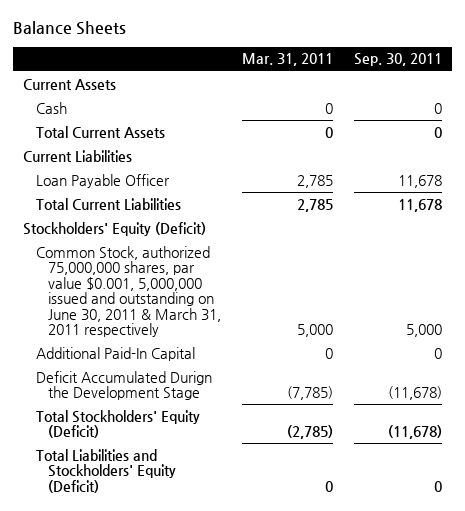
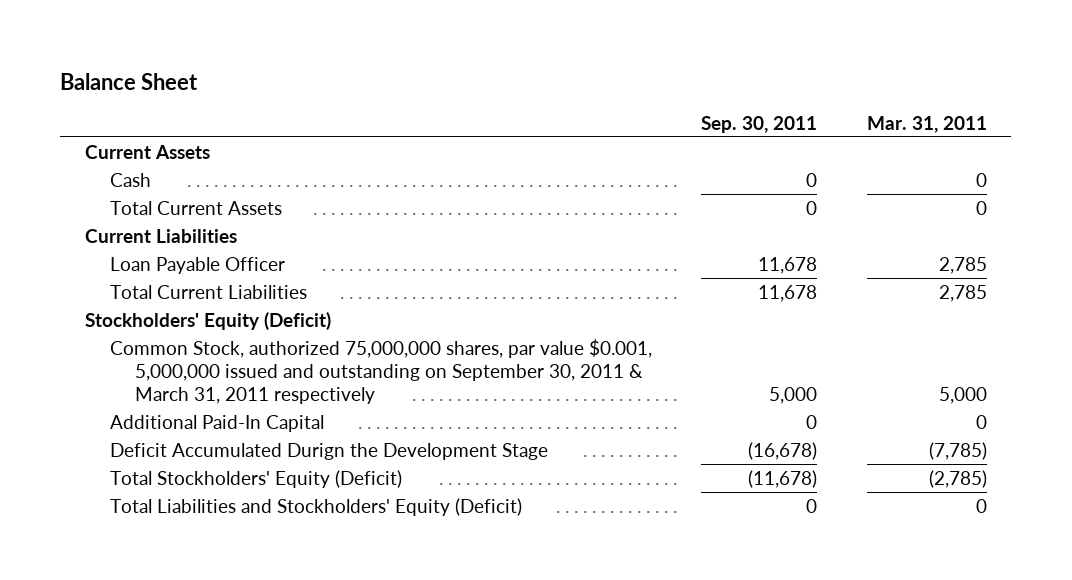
[12,21,126,36] Balance Sheets -> [60,73,199,91] Balance Sheet
[35,245,222,338] Common Stock, authorized 75,000,000 shares, par value $0.001, 5,000,000 issued and outstanding on June 30, 2011 & March 31, 2011 respectively -> [109,338,652,405] Common Stock, authorized 75,000,000 shares, par value $0.001, 5,000,000 issued and outstanding on September 30, 2011 & March 31, 2011 respectively
[387,386,442,401] (11,678) -> [748,441,818,460] (16,678)

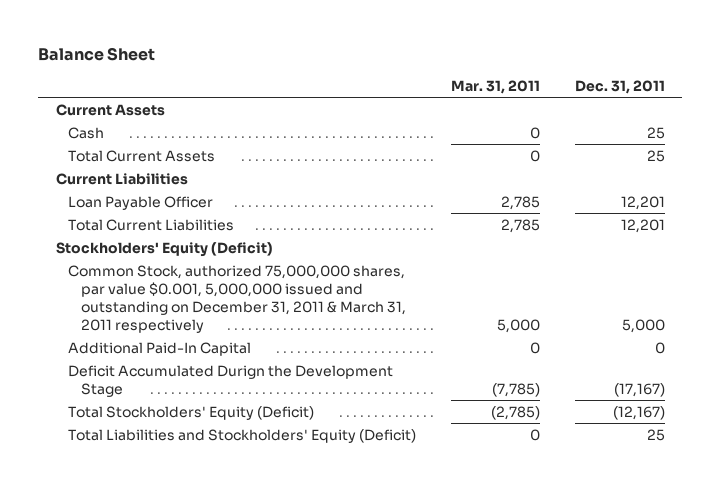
[701,115,818,133] Sep. 30, 2011 -> none
none -> [574,79,665,94] Dec. 31, 2011
[109,338,652,405] Common Stock, authorized 75,000,000 shares, par value $0.001, 5,000,000 issued and outstanding on September 30, 2011 & March 31, 2011 respectively -> [68,264,406,333] Common Stock, authorized 75,000,000 shares, par value $0.001, 5,000,000 issued and outstanding on December 31, 2011 & March 31, 2011 respectively

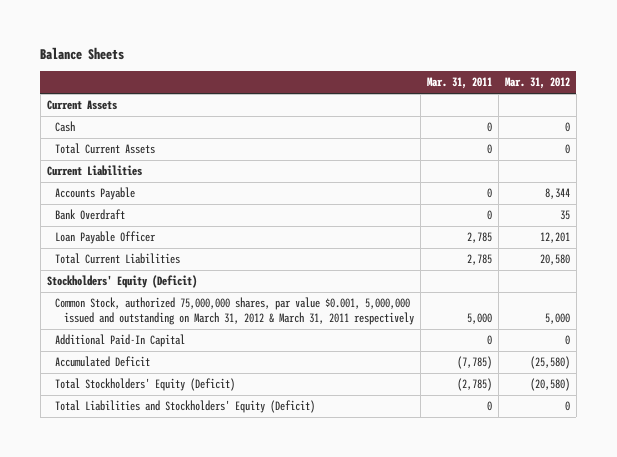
[38,46,156,61] Balance Sheet -> [40,46,125,60] Balance Sheets
[574,79,665,94] Dec. 31, 2011 -> none
none -> [504,77,570,90] Mar. 31, 2012
none -> [55,187,136,201] Accounts Payable
none -> [55,209,126,221] Bank Overdraft
[68,264,406,333] Common Stock, authorized 75,000,000 shares, par value $0.001, 5,000,000 issued and outstanding on December 31, 2011 & March 31, 2011 respectively -> [55,297,415,325] Common Stock, authorized 75,000,000 shares, par value $0.001, 5,000,000 issued and outstanding on March 31, 2012 & March 31, 2011 respectively
[68,364,394,397] Deficit Accumulated Durign the Development Stage -> [55,356,151,368] Accumulated Deficit

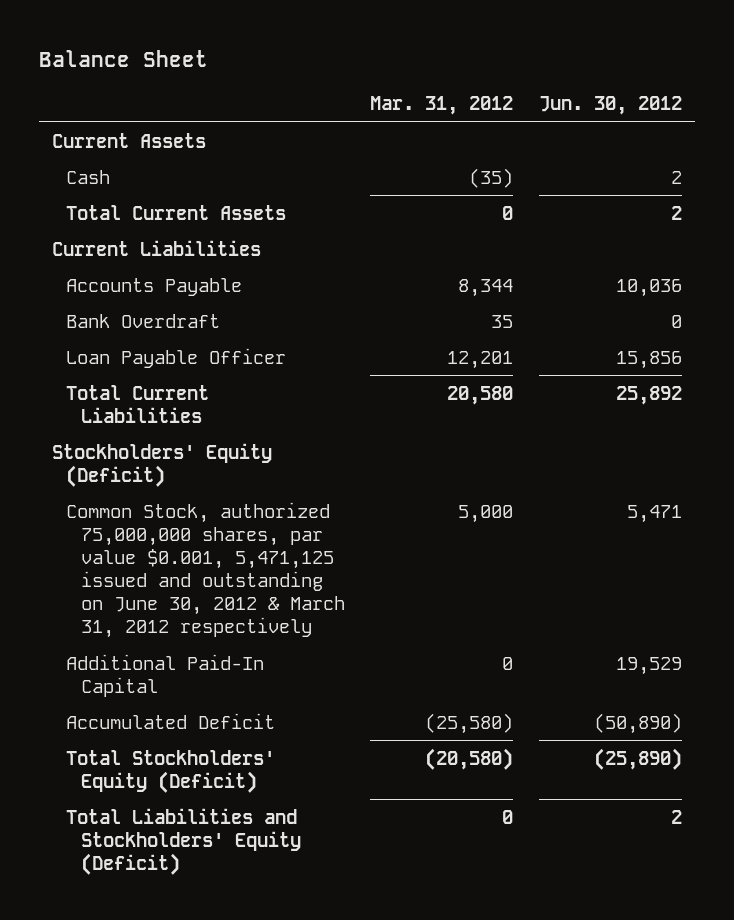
[40,46,125,60] Balance Sheets -> [38,50,208,68] Balance Sheet
[426,77,492,90] Mar. 31, 2011 -> none
none -> [539,96,683,116] Jun. 30, 2012
[564,122,570,133] 0 -> [469,167,514,188] (35)
[55,297,415,325] Common Stock, authorized 75,000,000 shares, par value $0.001, 5,000,000 issued and outstanding on March 31, 2012 & March 31, 2011 respectively -> [66,501,345,639] Common Stock, authorized 75,000,000 shares, par value $0.001, 5,471,125 issued and outstanding on June 30, 2012 & March 31, 2012 respectively

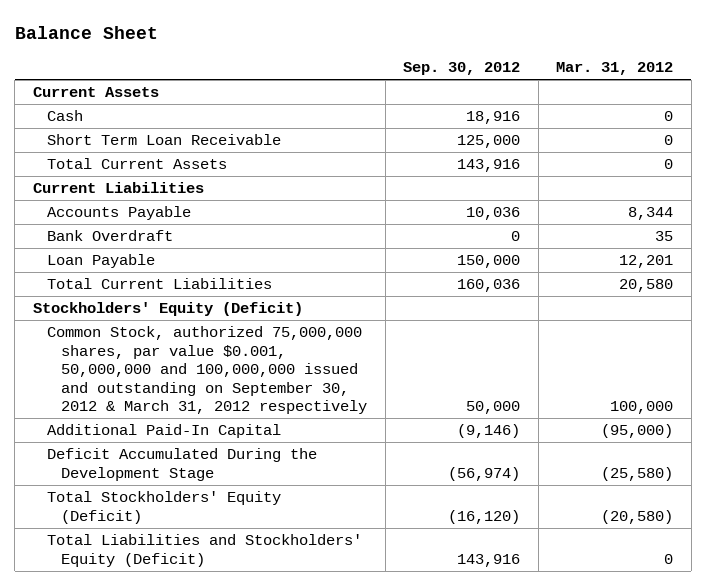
[539,96,683,116] Jun. 30, 2012 -> none
none -> [403,62,521,76] Sep. 30, 2012
[469,167,514,188] (35) -> [664,111,674,122] 0
none -> [46,134,281,146] Short Term Loan Receivable
[66,347,287,368] Loan Payable Officer -> [46,254,155,269] Loan Payable
[66,501,345,639] Common Stock, authorized 75,000,000 shares, par value $0.001, 5,471,125 issued and outstanding on June 30, 2012 & March 31, 2012 respectively -> [46,326,368,415] Common Stock, authorized 75,000,000 shares, par value $0.001, 50,000,000 and 100,000,000 issued and outstanding on September 30, 2012 & March 31, 2012 respectively
[458,504,514,523] 5,000 -> [610,401,674,415] 100,000
[502,656,514,670] 0 -> [601,424,674,439] (95,000)
[66,712,276,729] Accumulated Deficit -> [46,448,317,481] Deficit Accumulated During the Development Stage

